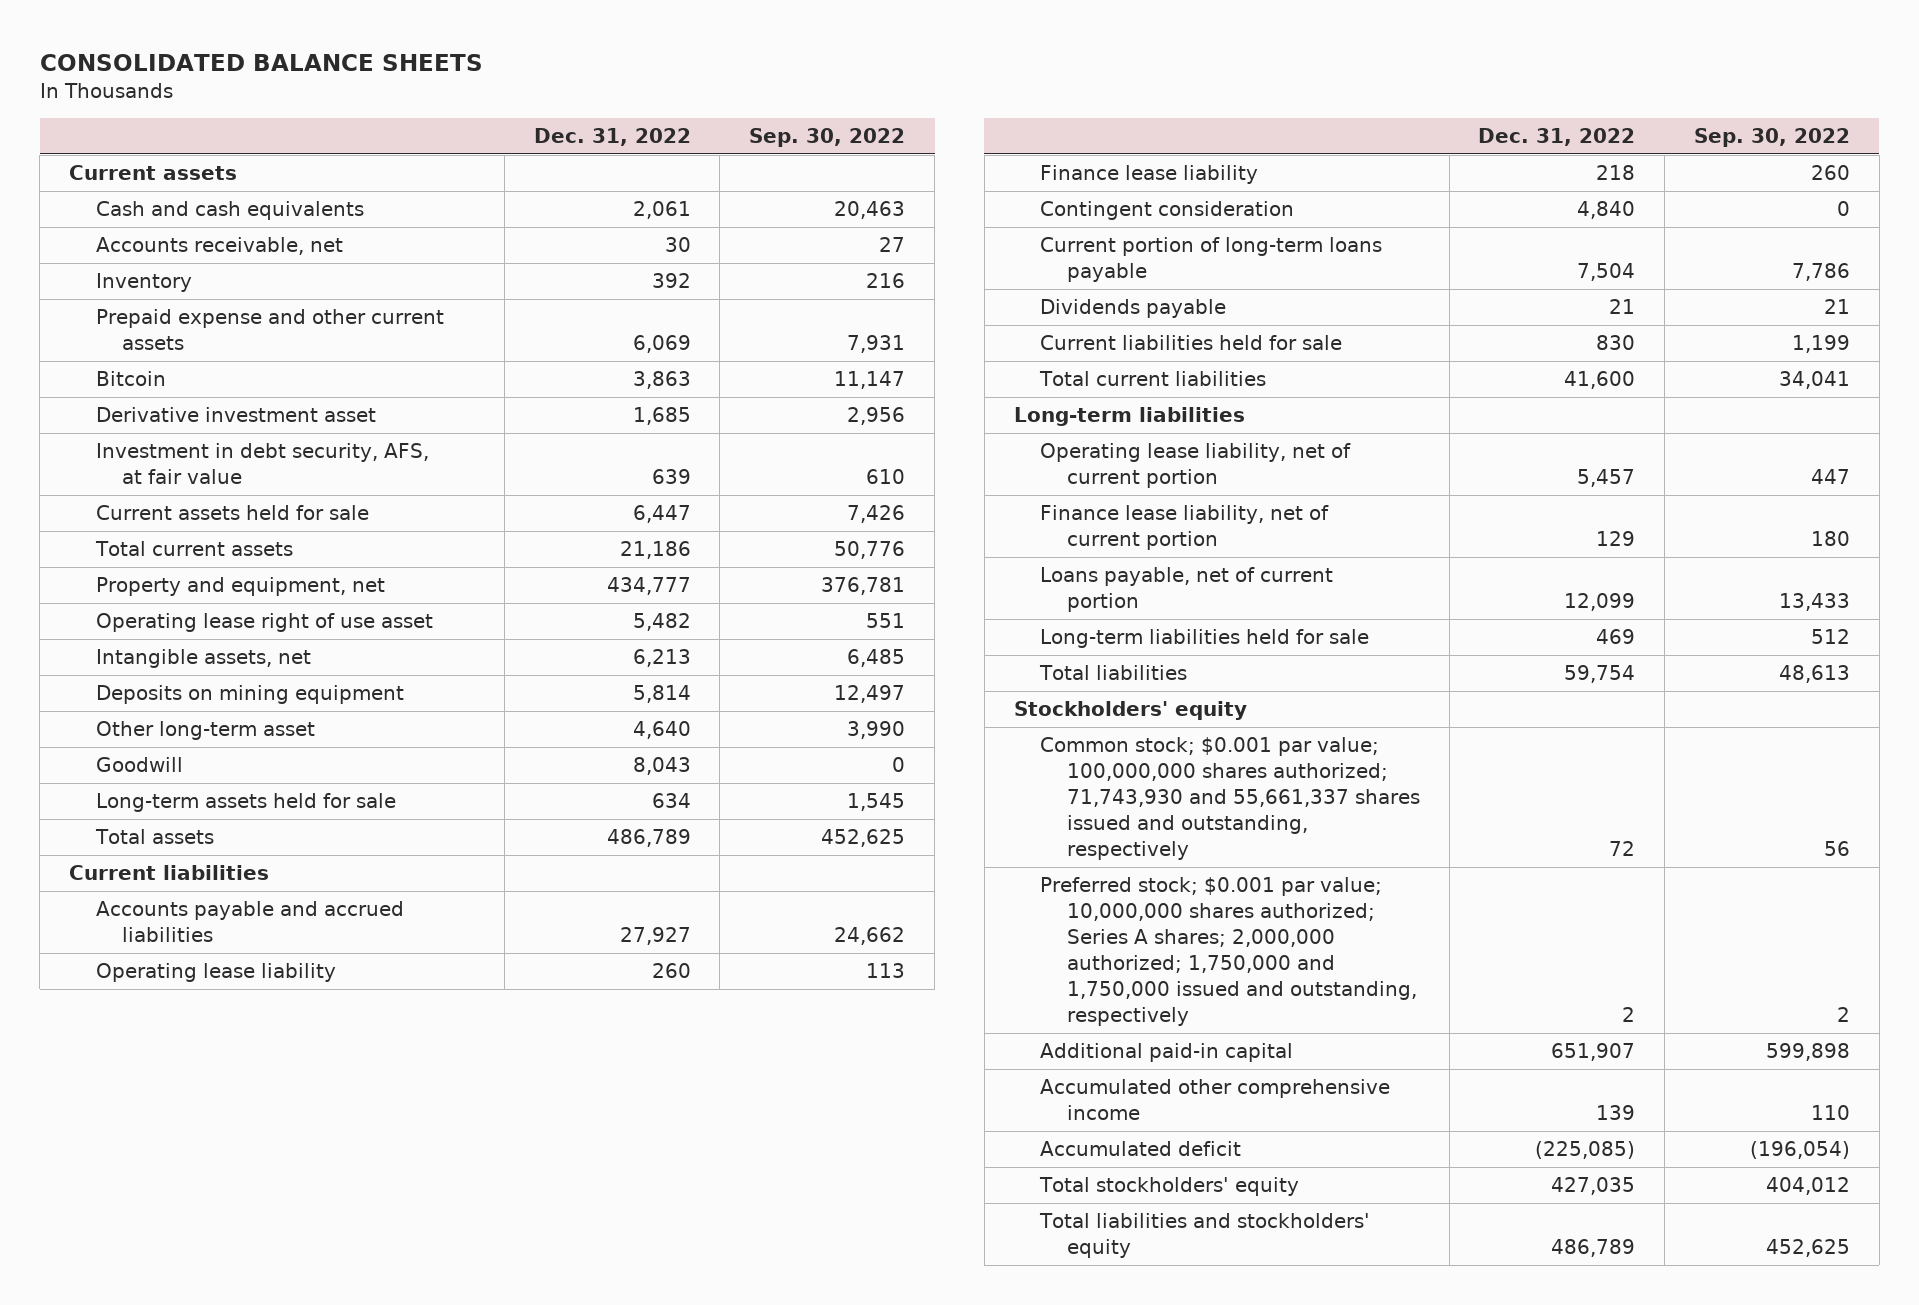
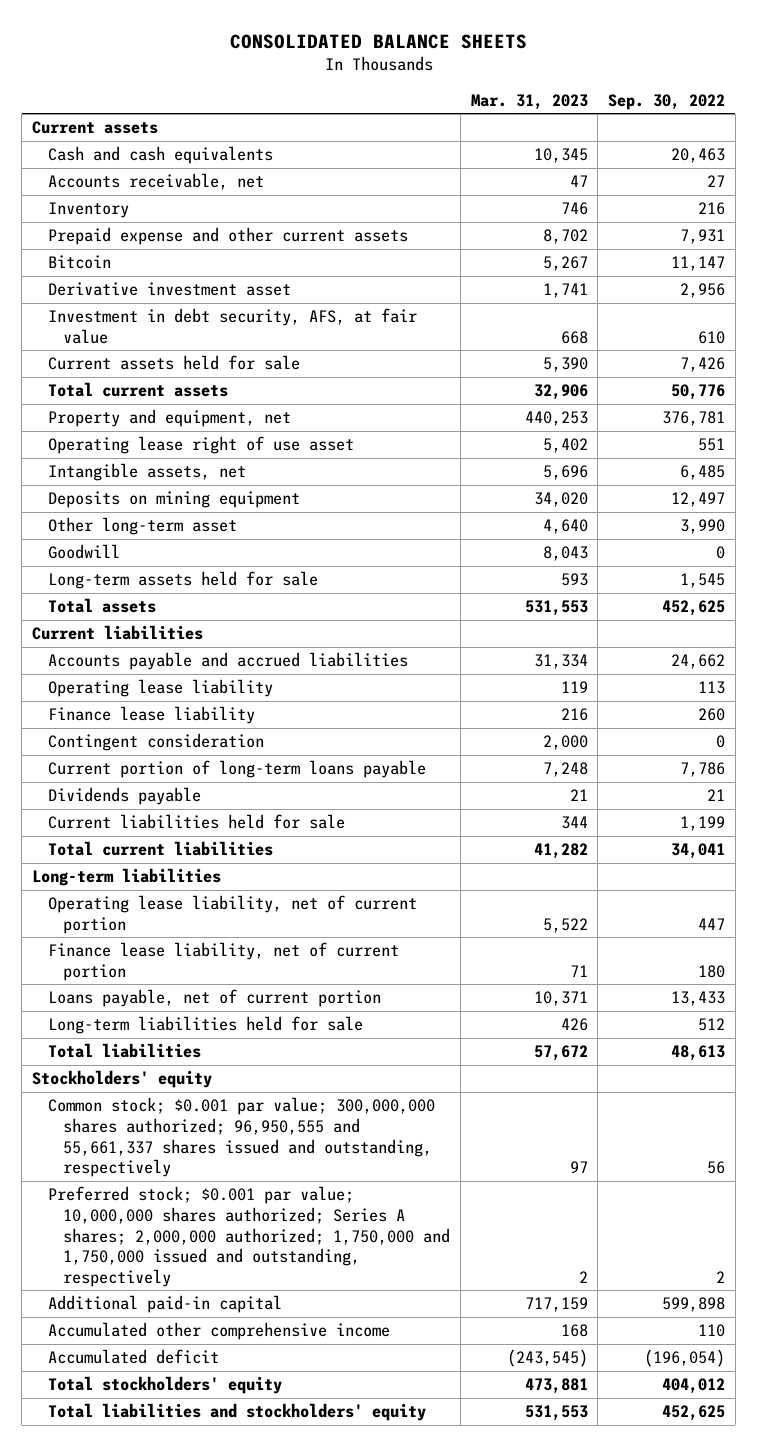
[533,127,691,146] Dec. 31, 2022 -> none
none -> [470,93,588,110] Mar. 31, 2023
[1040,737,1420,860] Common stock; $0.001 par value; 100,000,000 shares authorized; 71,743,930 and 55,661,337 shares issued and outstanding, respectively -> [47,1097,435,1178] Common stock; $0.001 par value; 300,000,000 shares authorized; 96,950,555 and 55,661,337 shares issued and outstanding, respectively

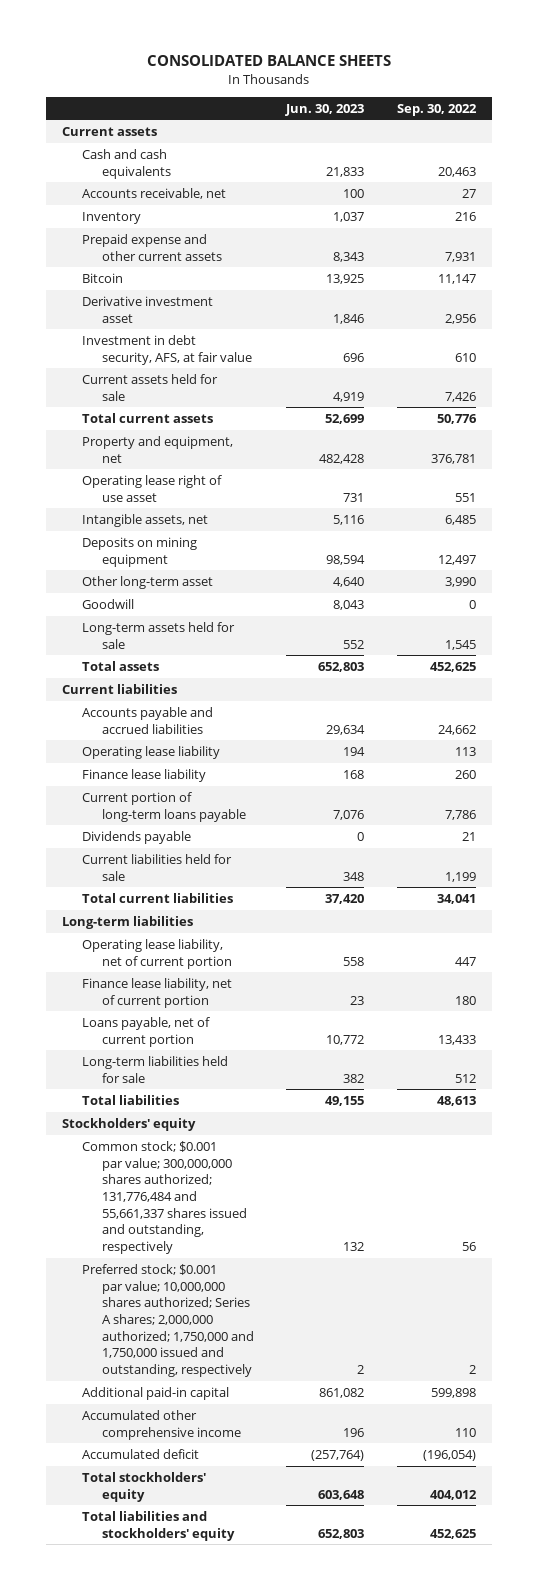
[470,93,588,110] Mar. 31, 2023 -> none
none -> [285,103,365,116] Jun. 30, 2023
[47,733,264,752] Contingent consideration -> none
[47,1097,435,1178] Common stock; $0.001 par value; 300,000,000 shares authorized; 96,950,555 and 55,661,337 shares issued and outstanding, respectively -> [81,1140,248,1255] Common stock; $0.001 par value; 300,000,000 shares authorized; 131,776,484 and 55,661,337 shares issued and outstanding, respectively

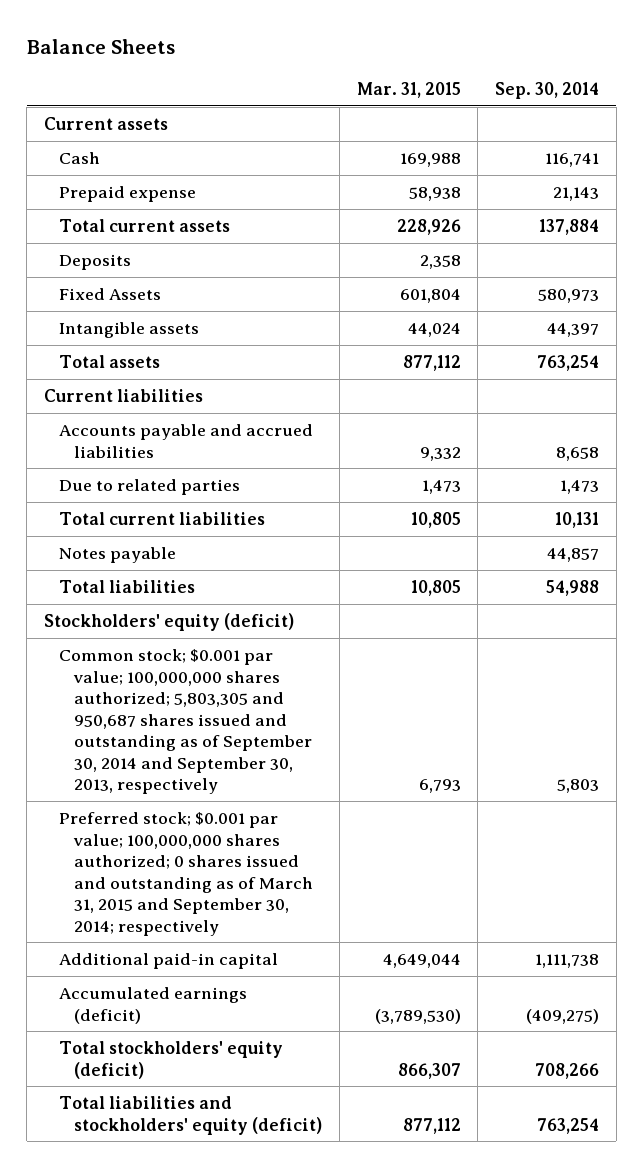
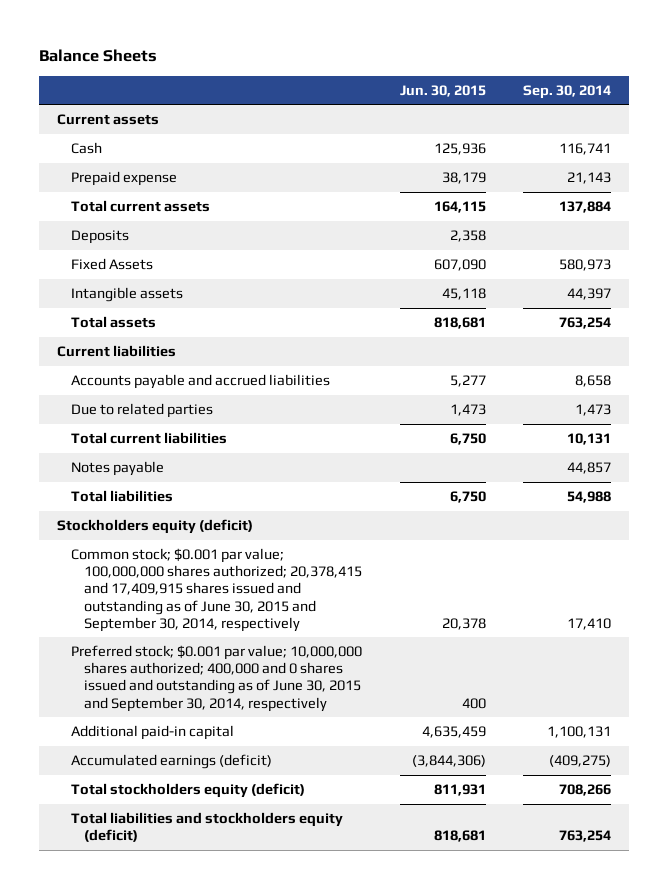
[356,81,461,98] Mar. 31, 2015 -> none
none -> [399,84,486,97] Jun. 30, 2015
[43,613,294,632] Stockholders' equity (deficit) -> [57,519,254,535] Stockholders equity (deficit)
[58,649,313,795] Common stock; $0.001 par value; 100,000,000 shares authorized; 5,803,305 and 950,687 shares issued and outstanding as of September 30, 2014 and September 30, 2013, respectively -> [70,548,363,632] Common stock; $0.001 par value; 100,000,000 shares authorized; 20,378,415 and 17,409,915 shares issued and outstanding as of June 30, 2015 and September 30, 2014, respectively
[557,779,600,794] 5,803 -> [566,617,611,630] 17,410
[58,812,314,936] Preferred stock; $0.001 par value; 100,000,000 shares authorized; 0 shares issued and outstanding as of March 31, 2015 and September 30, 2014; respectively -> [70,645,362,712] Preferred stock; $0.001 par value; 10,000,000 shares authorized; 400,000 and 0 shares issued and outstanding as of June 30, 2015 and September 30, 2014, respectively
[535,954,600,969] 1,111,738 -> [546,726,611,739] 1,100,131
[58,1041,283,1079] Total stockholders' equity (deficit) -> [70,783,305,799] Total stockholders equity (deficit)
[58,1096,323,1135] Total liabilities and stockholders' equity (deficit) -> [70,812,343,843] Total liabilities and stockholders equity (deficit)

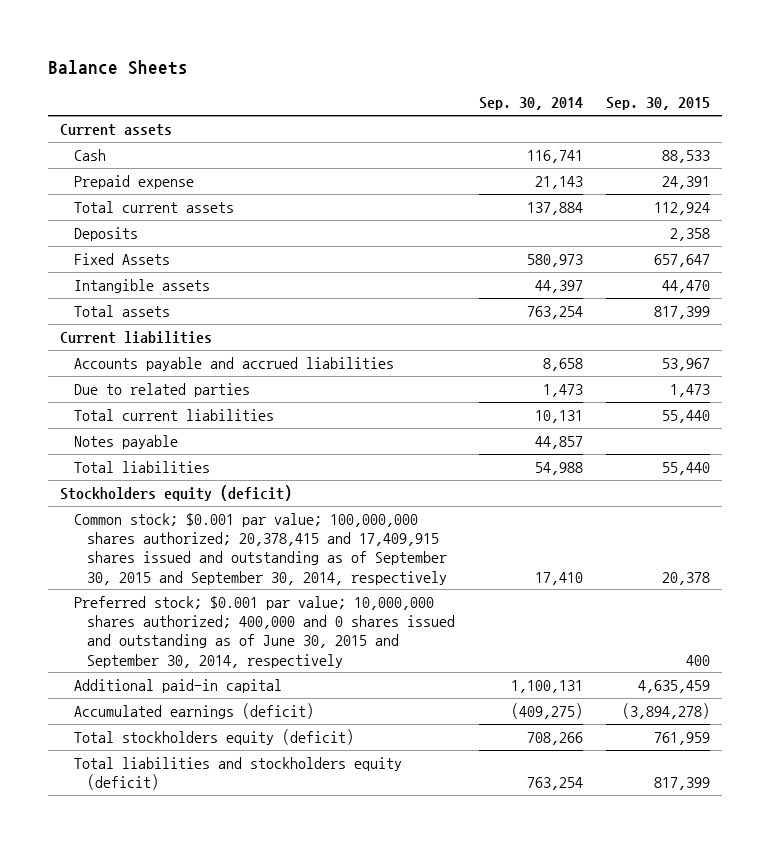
[399,84,486,97] Jun. 30, 2015 -> none
none -> [606,97,711,111] Sep. 30, 2015
[70,548,363,632] Common stock; $0.001 par value; 100,000,000 shares authorized; 20,378,415 and 17,409,915 shares issued and outstanding as of June 30, 2015 and September 30, 2014, respectively -> [73,513,448,585] Common stock; $0.001 par value; 100,000,000 shares authorized; 20,378,415 and 17,409,915 shares issued and outstanding as of September 30, 2015 and September 30, 2014, respectively

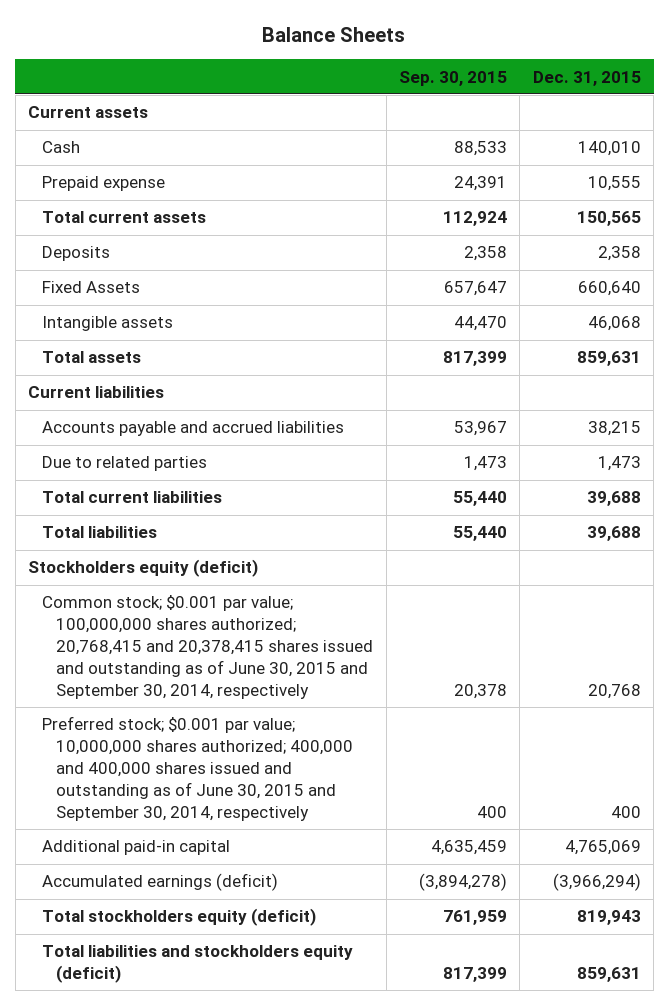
[478,97,583,111] Sep. 30, 2014 -> none
none -> [532,70,641,86] Dec. 31, 2015
[73,435,178,450] Notes payable -> none
[73,513,448,585] Common stock; $0.001 par value; 100,000,000 shares authorized; 20,378,415 and 17,409,915 shares issued and outstanding as of September 30, 2015 and September 30, 2014, respectively -> [42,595,374,700] Common stock; $0.001 par value; 100,000,000 shares authorized; 20,768,415 and 20,378,415 shares issued and outstanding as of June 30, 2015 and September 30, 2014, respectively
[73,596,456,668] Preferred stock; $0.001 par value; 10,000,000 shares authorized; 400,000 and 0 shares issued and outstanding as of June 30, 2015 and September 30, 2014, respectively -> [42,716,354,822] Preferred stock; $0.001 par value; 10,000,000 shares authorized; 400,000 and 400,000 shares issued and outstanding as of June 30, 2015 and September 30, 2014, respectively

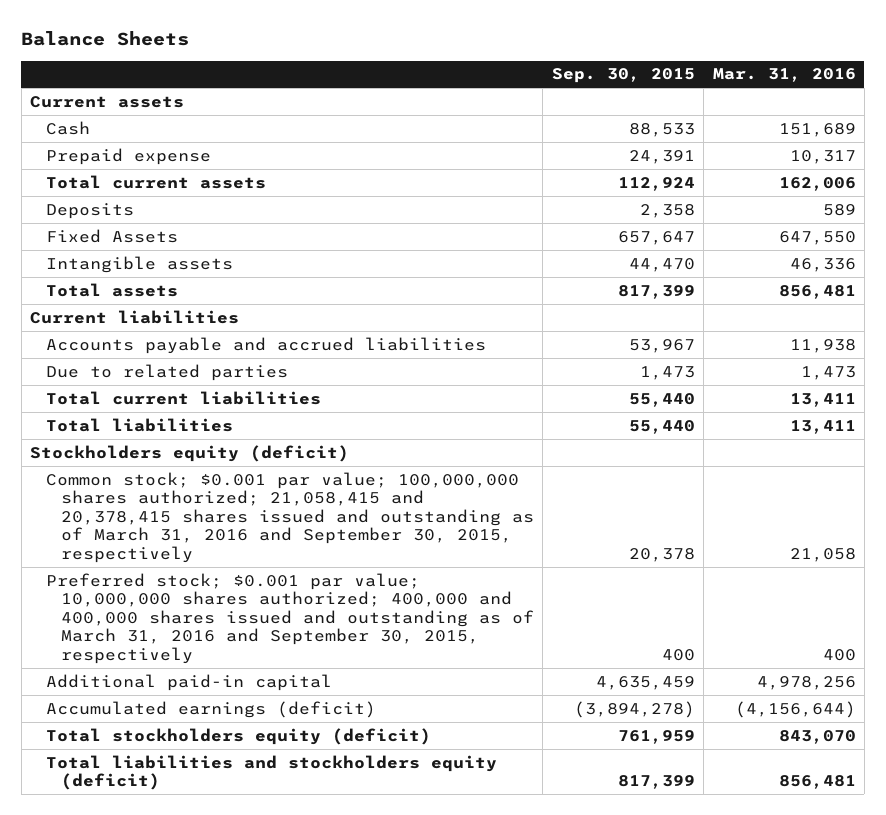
[532,70,641,86] Dec. 31, 2015 -> none
none -> [712,68,856,83] Mar. 31, 2016
[42,595,374,700] Common stock; $0.001 par value; 100,000,000 shares authorized; 20,768,415 and 20,378,415 shares issued and outstanding as of June 30, 2015 and September 30, 2014, respectively -> [45,471,535,564] Common stock; $0.001 par value; 100,000,000 shares authorized; 21,058,415 and 20,378,415 shares issued and outstanding as of March 31, 2016 and September 30, 2015, respectively
[42,716,354,822] Preferred stock; $0.001 par value; 10,000,000 shares authorized; 400,000 and 400,000 shares issued and outstanding as of June 30, 2015 and September 30, 2014, respectively -> [45,572,535,665] Preferred stock; $0.001 par value; 10,000,000 shares authorized; 400,000 and 400,000 shares issued and outstanding as of March 31, 2016 and September 30, 2015, respectively

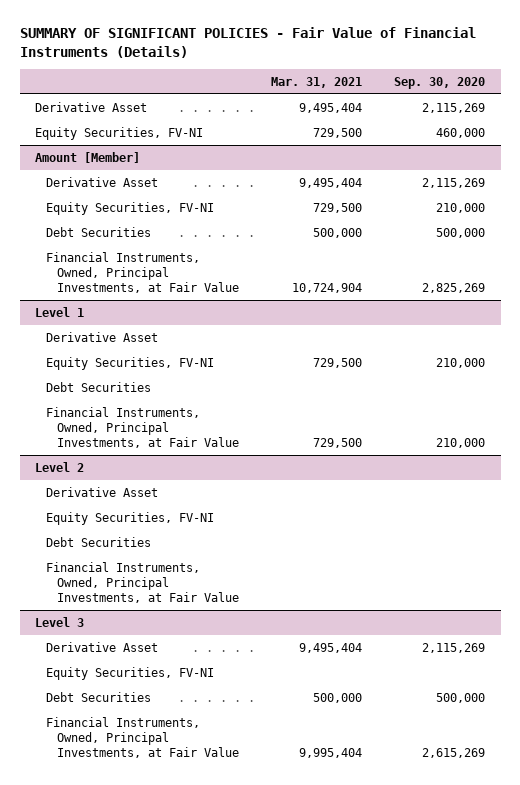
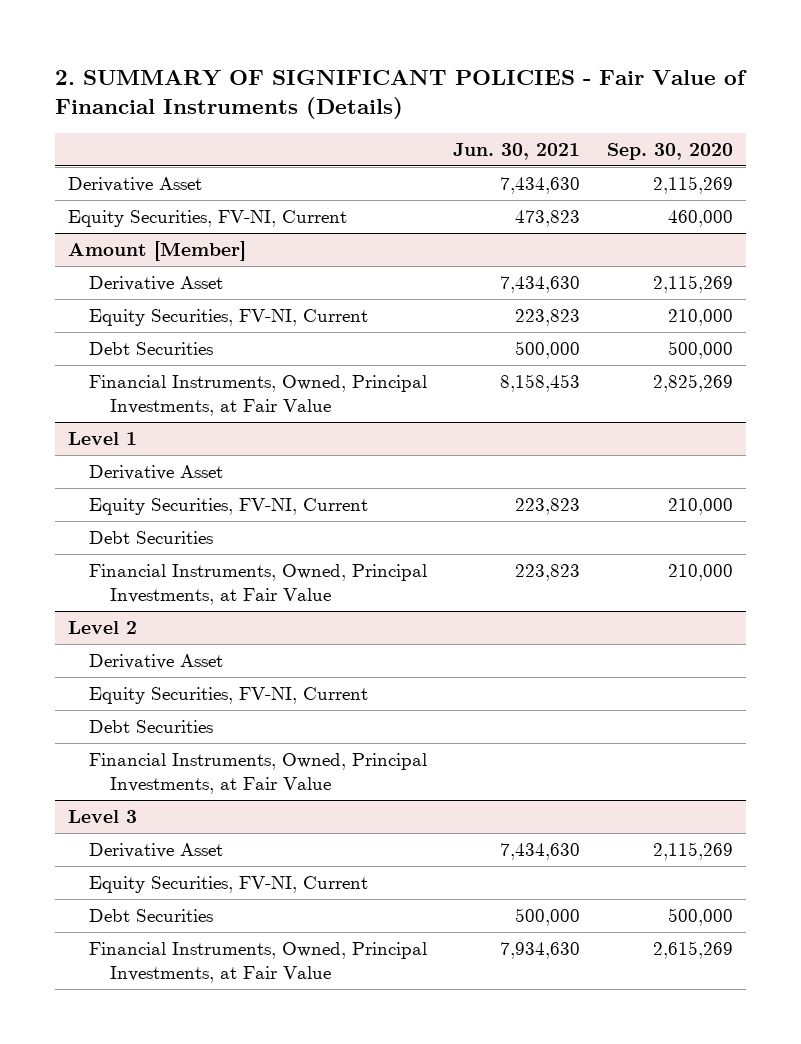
[19,27,476,58] SUMMARY OF SIGNIFICANT POLICIES - Fair Value of Financial Instruments (Details) -> [55,69,748,119] 2. SUMMARY OF SIGNIFICANT POLICIES - Fair Value of Financial Instruments (Details)
[271,76,363,88] Mar. 31, 2021 -> none
none -> [453,142,581,160] Jun. 30, 2021
[35,126,204,140] Equity Securities, FV-NI -> [68,209,348,227] Equity Securities, FV-NI, Current
[46,201,215,215] Equity Securities, FV-NI -> [89,308,369,326] Equity Securities, FV-NI, Current
[46,356,215,370] Equity Securities, FV-NI -> [89,497,369,515] Equity Securities, FV-NI, Current
[46,511,215,525] Equity Securities, FV-NI -> [89,686,369,704] Equity Securities, FV-NI, Current
[46,666,215,680] Equity Securities, FV-NI -> [89,875,369,893] Equity Securities, FV-NI, Current

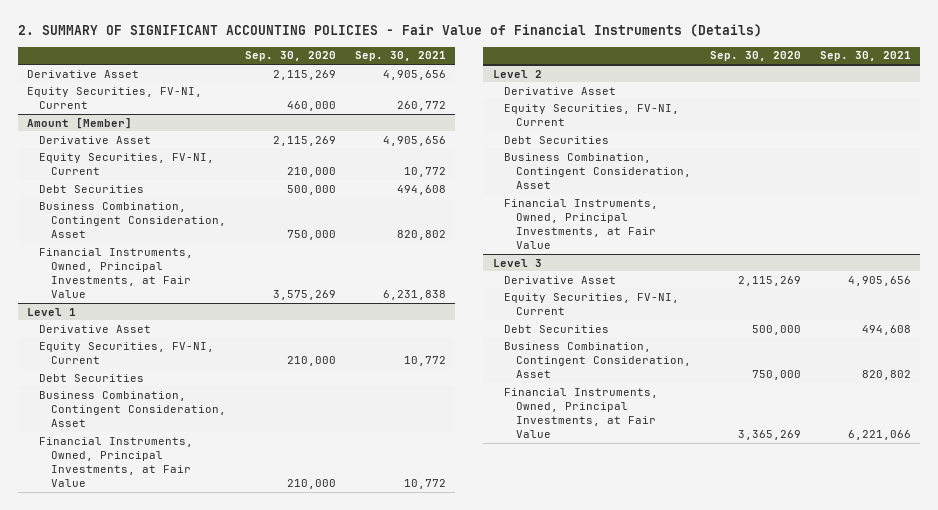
[55,69,748,119] 2. SUMMARY OF SIGNIFICANT POLICIES - Fair Value of Financial Instruments (Details) -> [18,24,763,38] 2. SUMMARY OF SIGNIFICANT ACCOUNTING POLICIES - Fair Value of Financial Instruments (Details)
[453,142,581,160] Jun. 30, 2021 -> none
none -> [354,51,446,62] Sep. 30, 2021
none -> [39,201,226,239] Business Combination, Contingent Consideration, Asset
[652,373,733,392] 2,825,269 -> [272,290,336,301] 3,575,269
none -> [39,390,226,428] Business Combination, Contingent Consideration, Asset
none -> [504,152,691,190] Business Combination, Contingent Consideration, Asset
none -> [504,341,691,379] Business Combination, Contingent Consideration, Asset
[652,940,733,959] 2,615,269 -> [737,430,801,441] 3,365,269

